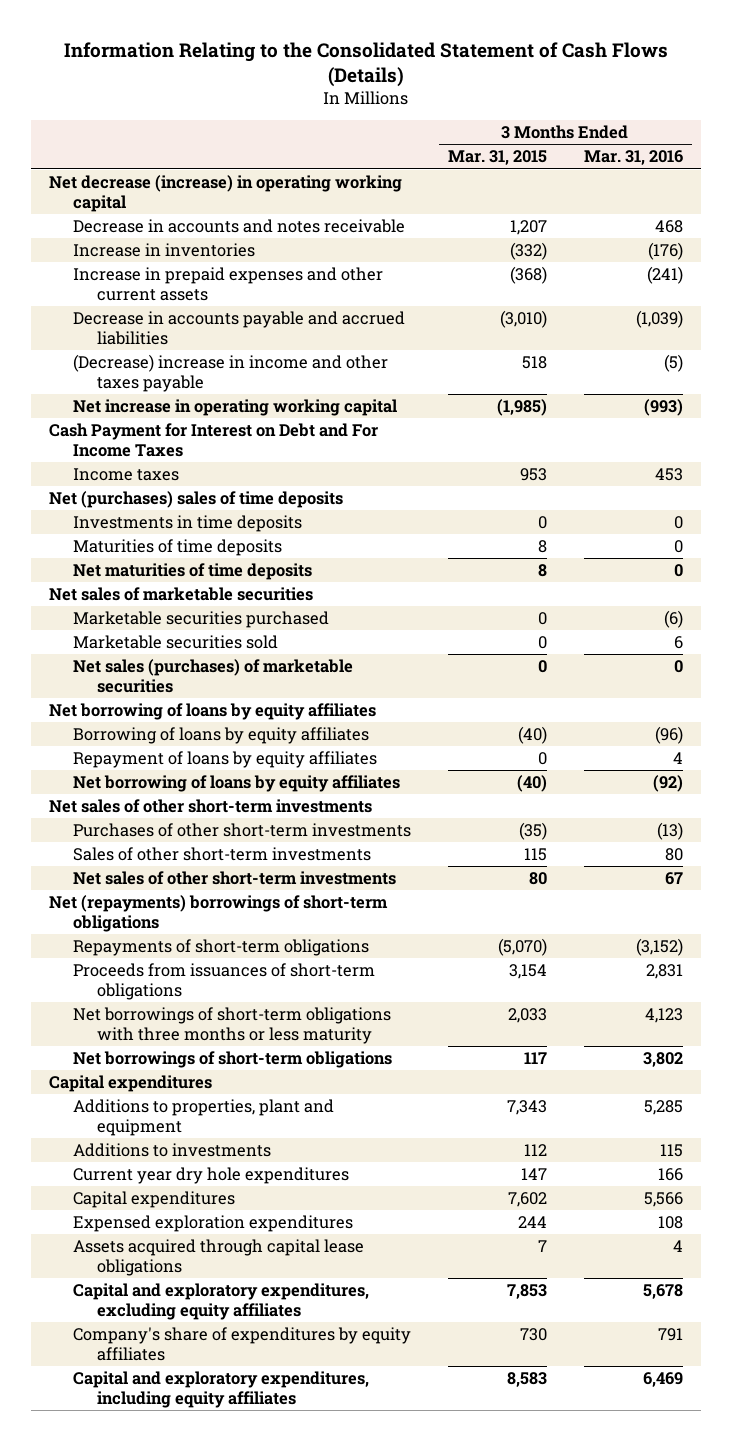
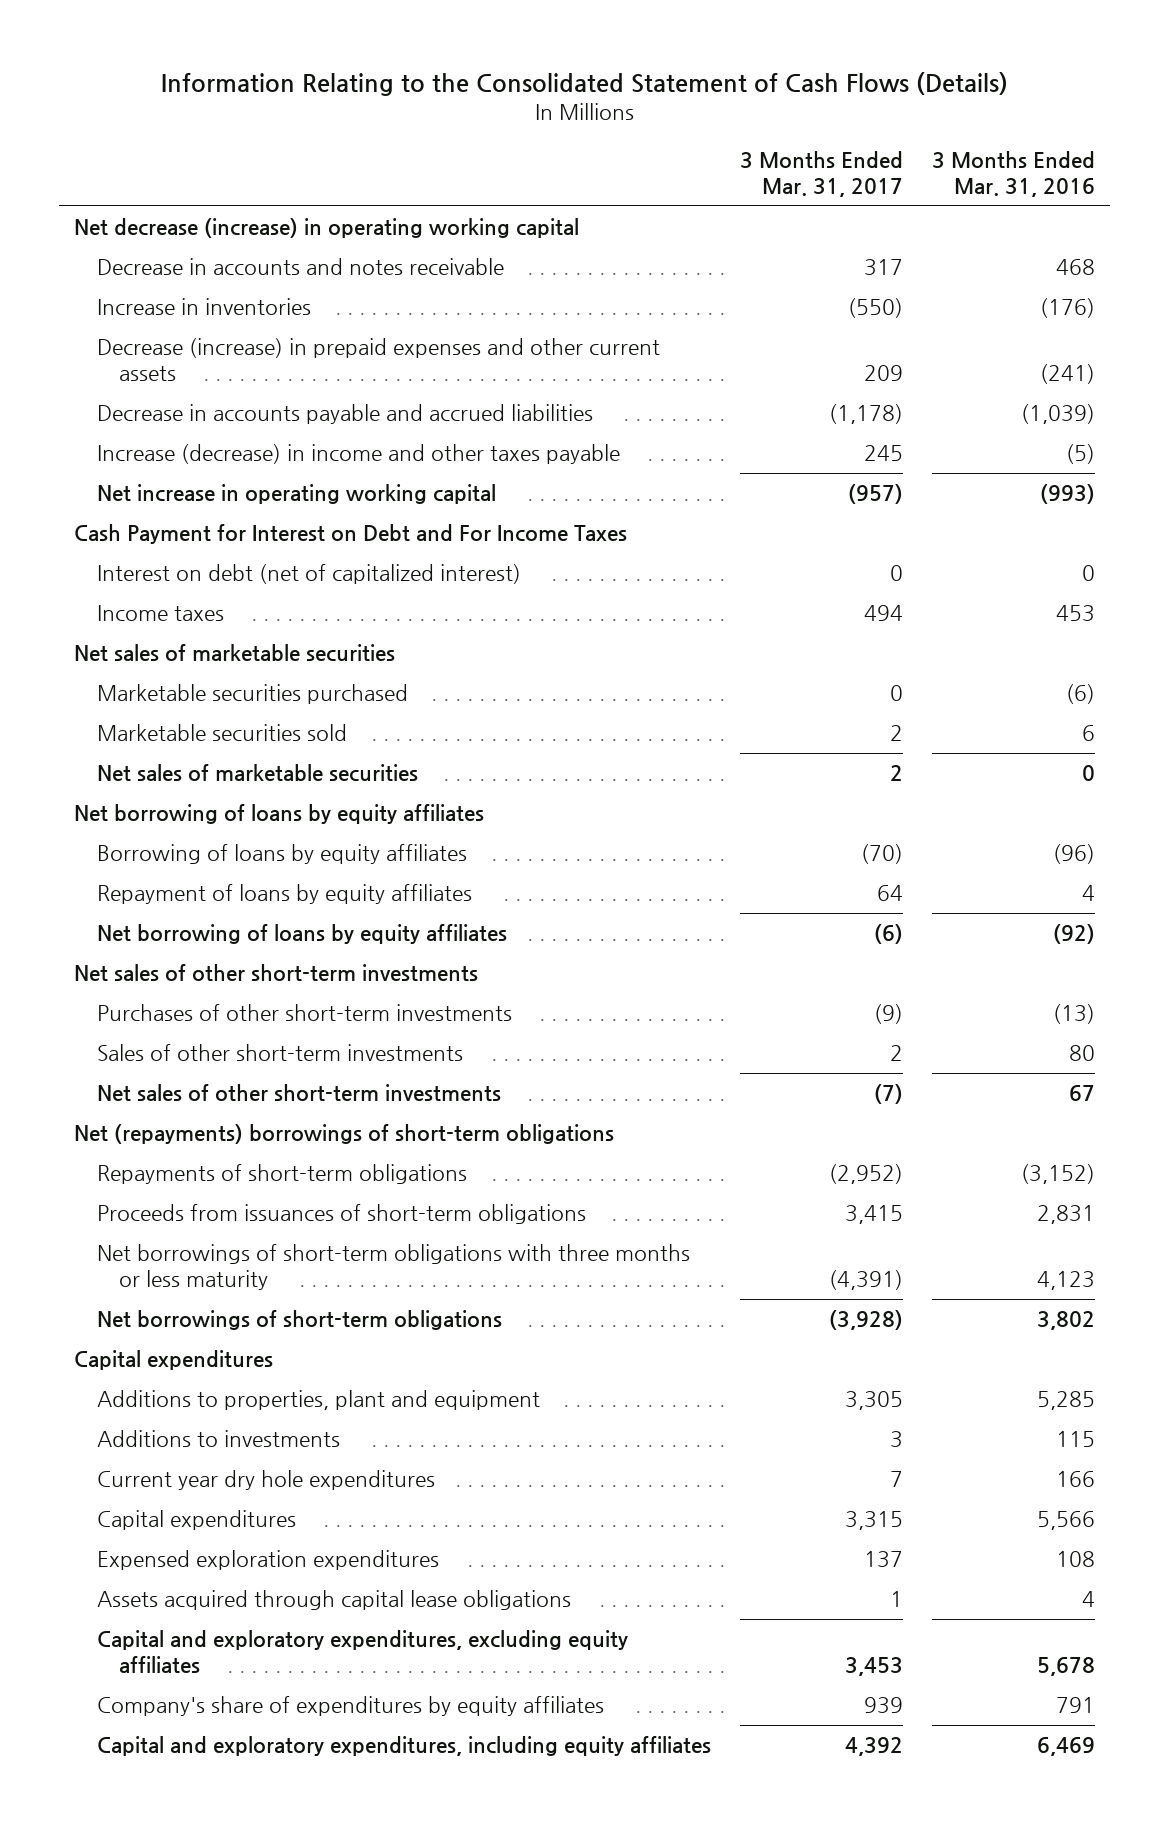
[447,150,547,166] Mar. 31, 2015 -> none
none -> [739,150,903,197] 3 Months Ended Mar. 31, 2017
[73,266,384,301] Increase in prepaid expenses and other current assets -> [96,338,660,382] Decrease (increase) in prepaid expenses and other current assets
[73,353,389,392] (Decrease) increase in income and other taxes payable -> [96,444,620,465] Increase (decrease) in income and other taxes payable
none -> [96,564,521,585] Interest on debt (net of capitalized interest)
[49,490,344,508] Net (purchases) sales of time deposits -> none
[73,514,303,532] Investments in time deposits -> none
[73,538,283,556] Maturities of time deposits -> none
[73,562,313,580] Net maturities of time deposits -> none
[73,658,354,693] Net sales (purchases) of marketable securities -> [96,764,418,783] Net sales of marketable securities

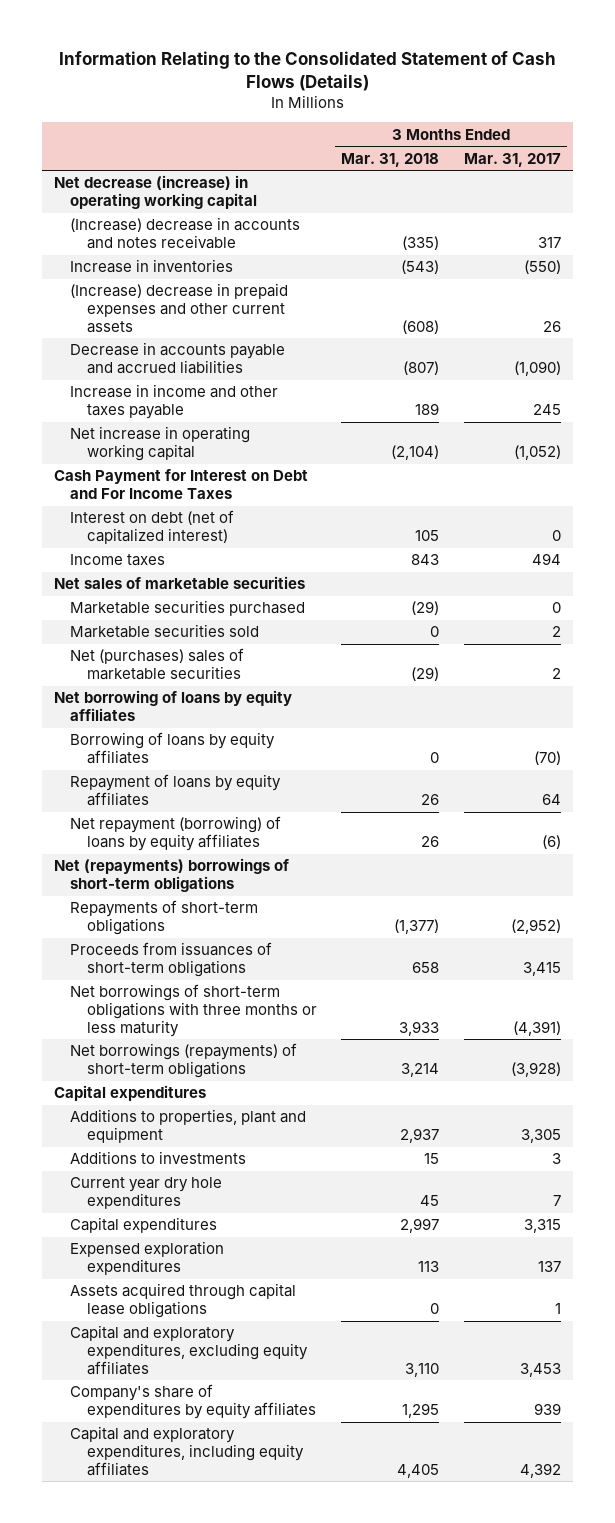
[932,150,1096,197] 3 Months Ended Mar. 31, 2016 -> none
none -> [341,152,440,167] Mar. 31, 2018
[96,258,504,276] Decrease in accounts and notes receivable -> [70,217,301,250] (Increase) decrease in accounts and notes receivable
[96,338,660,382] Decrease (increase) in prepaid expenses and other current assets -> [70,283,289,333] (Increase) decrease in prepaid expenses and other current assets
[863,365,903,382] 209 -> [543,320,562,332] 26
[828,404,903,425] (1,178) -> [514,361,562,377] (1,090)
[96,444,620,465] Increase (decrease) in income and other taxes payable -> [70,384,279,420] Increase in income and other taxes payable
[847,484,903,505] (957) -> [514,445,562,461] (1,052)
[96,764,418,783] Net sales of marketable securities -> [70,648,245,681] Net (purchases) sales of marketable securities
[73,964,478,982] Net sales of other short-term investments -> none
[96,1004,512,1022] Purchases of other short-term investments -> none
[96,1044,463,1062] Sales of other short-term investments -> none
[96,1084,501,1102] Net sales of other short-term investments -> none
[96,924,507,945] Net borrowing of loans by equity affiliates -> [70,816,282,852] Net repayment (borrowing) of loans by equity affiliates
[96,1310,502,1331] Net borrowings of short-term obligations -> [70,1043,298,1079] Net borrowings (repayments) of short-term obligations

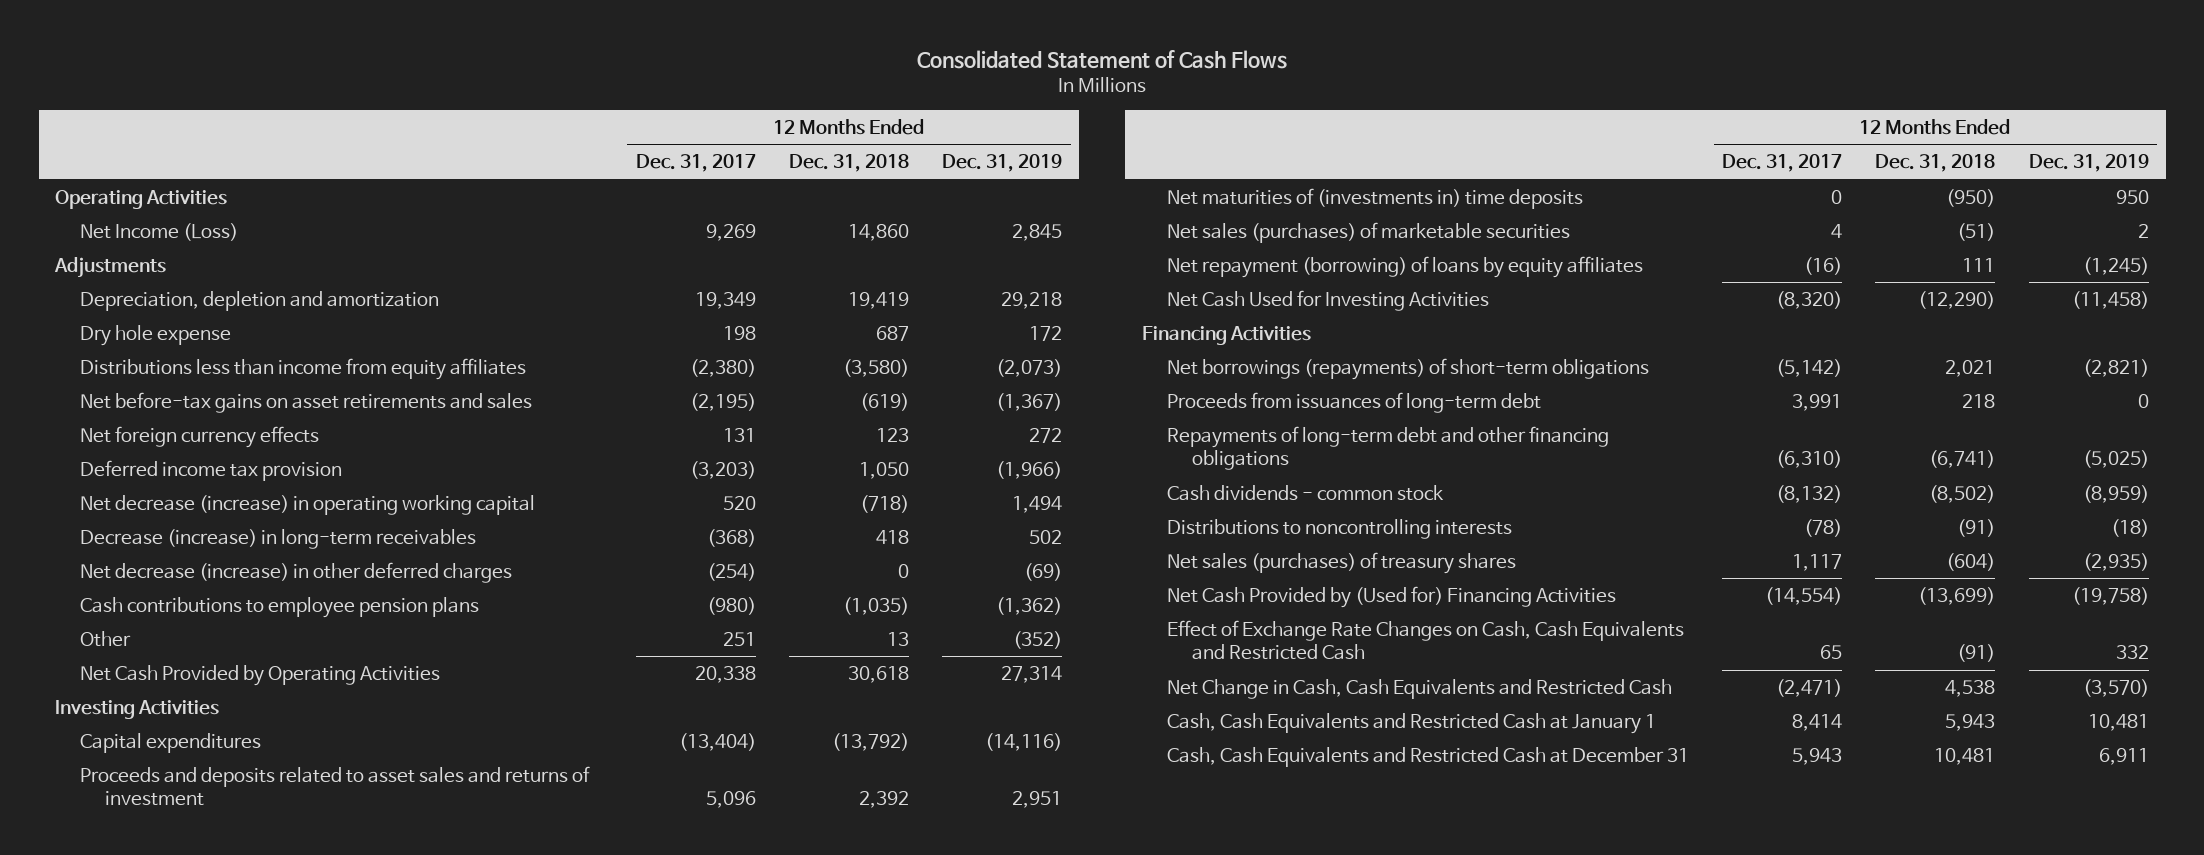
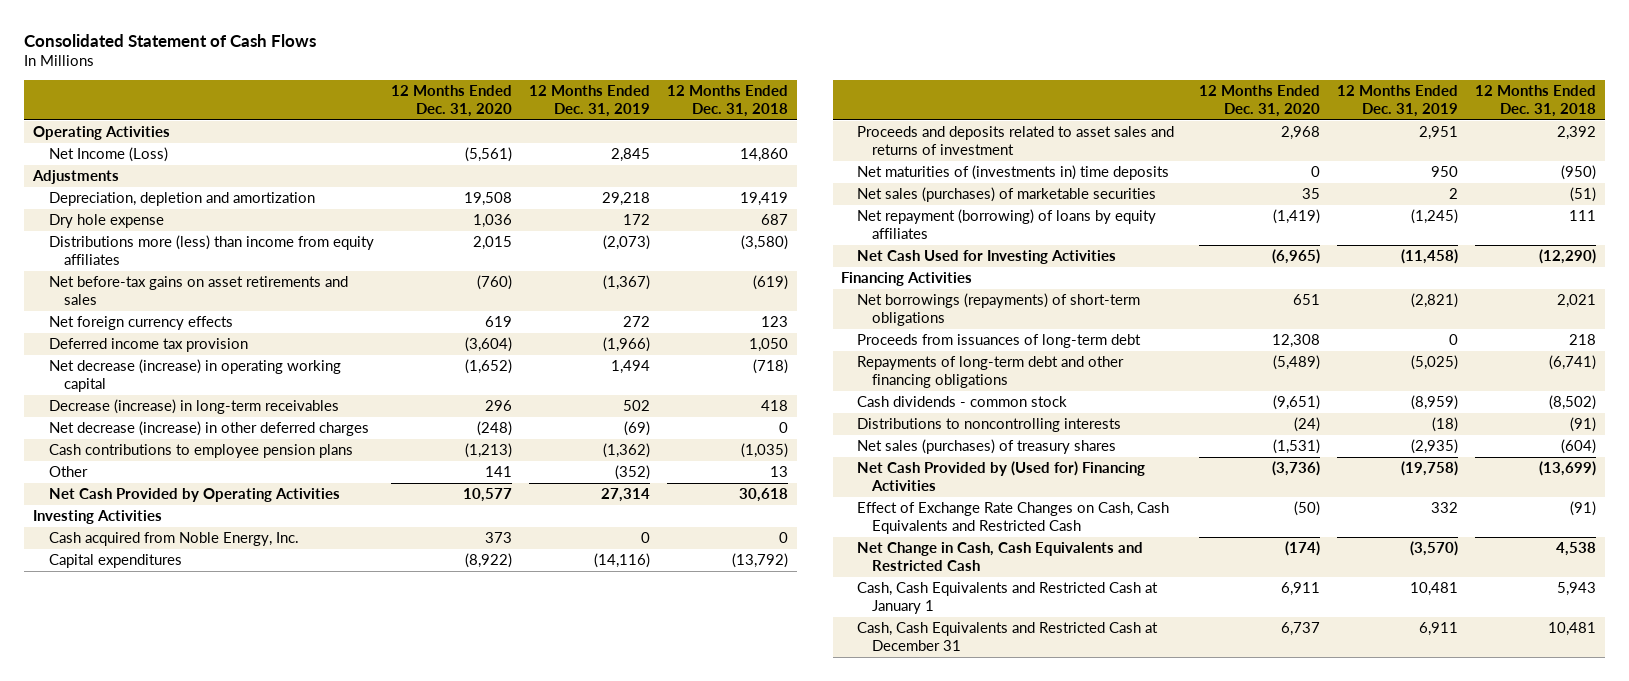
[635,154,756,173] Dec. 31, 2017 -> none
none -> [390,85,512,117] 12 Months Ended Dec. 31, 2020
[80,357,527,380] Distributions less than income from equity affiliates -> [48,235,374,265] Distributions more (less) than income from equity affiliates
none -> [48,532,299,547] Cash acquired from Noble Energy, Inc.

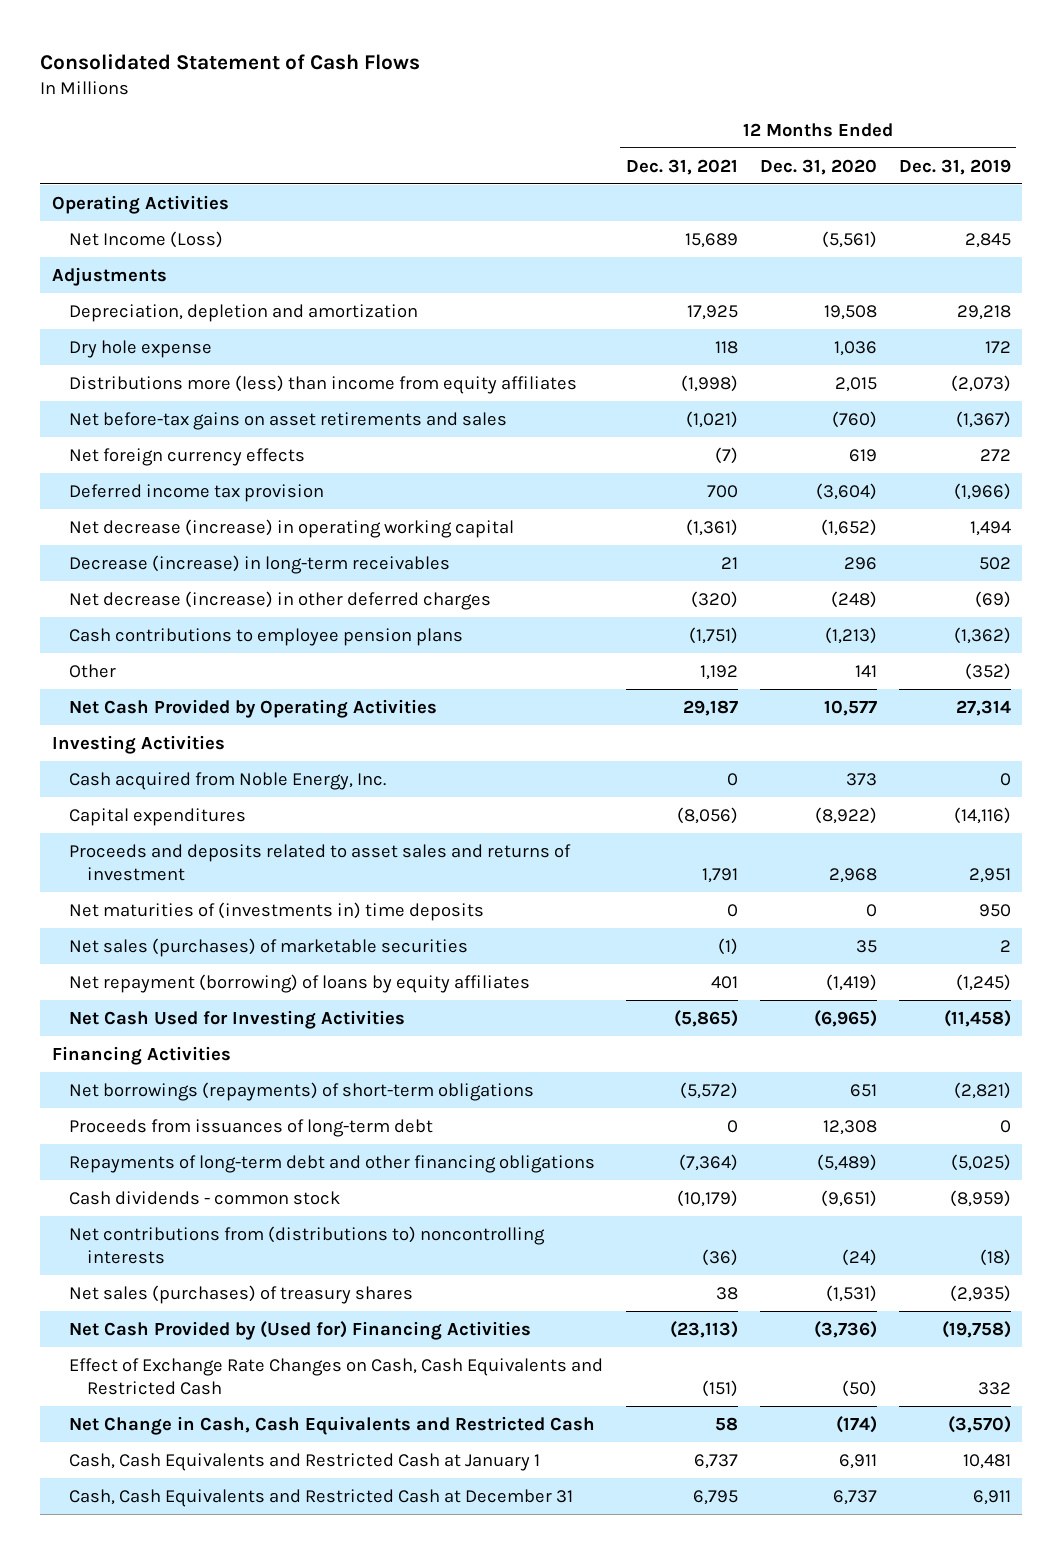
[667,85,789,117] 12 Months Ended Dec. 31, 2018 -> none
none -> [625,158,738,175] Dec. 31, 2021
[856,418,1121,433] Distributions to noncontrolling interests -> [69,1225,546,1265] Net contributions from (distributions to) noncontrolling interests

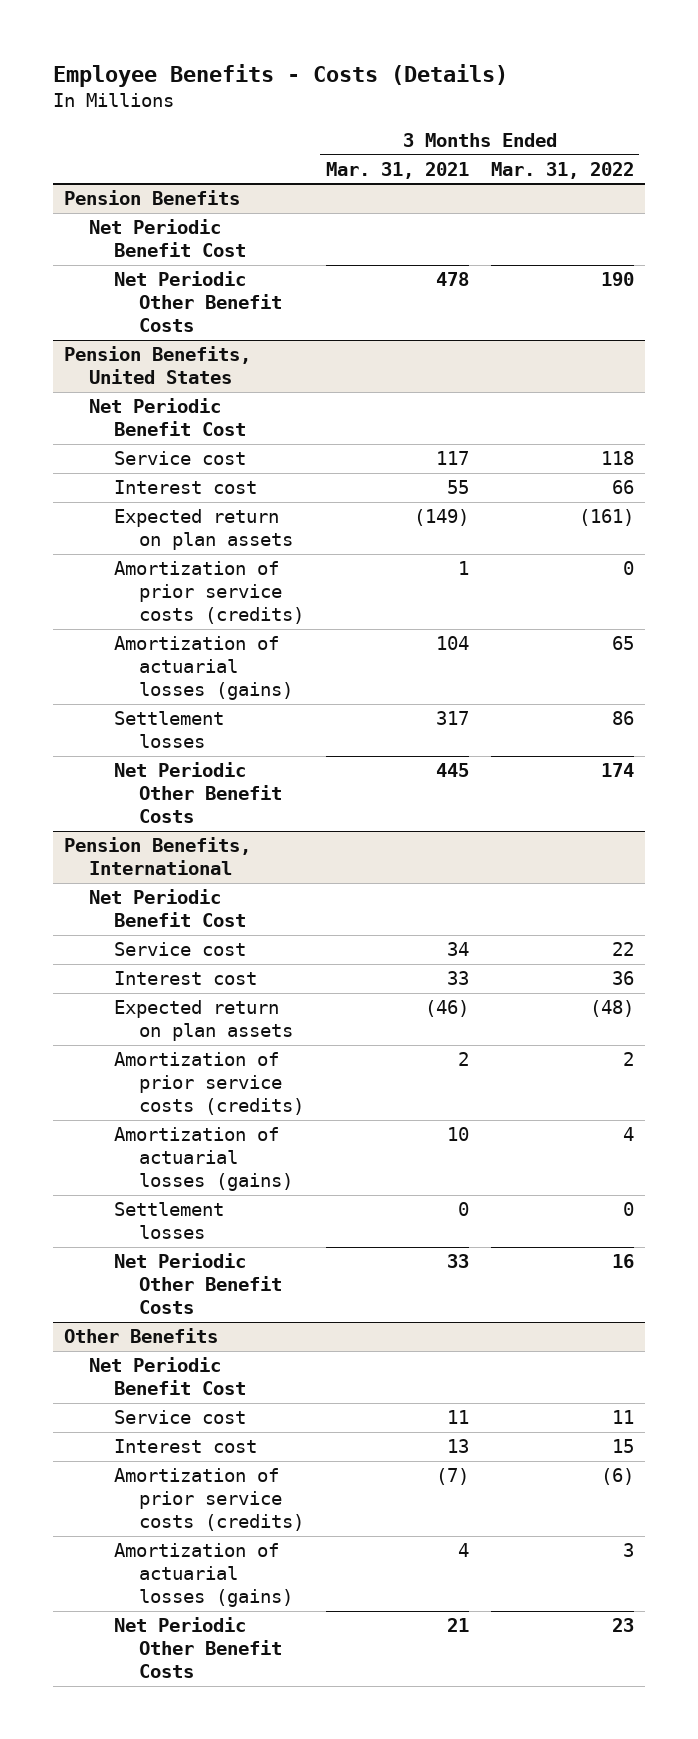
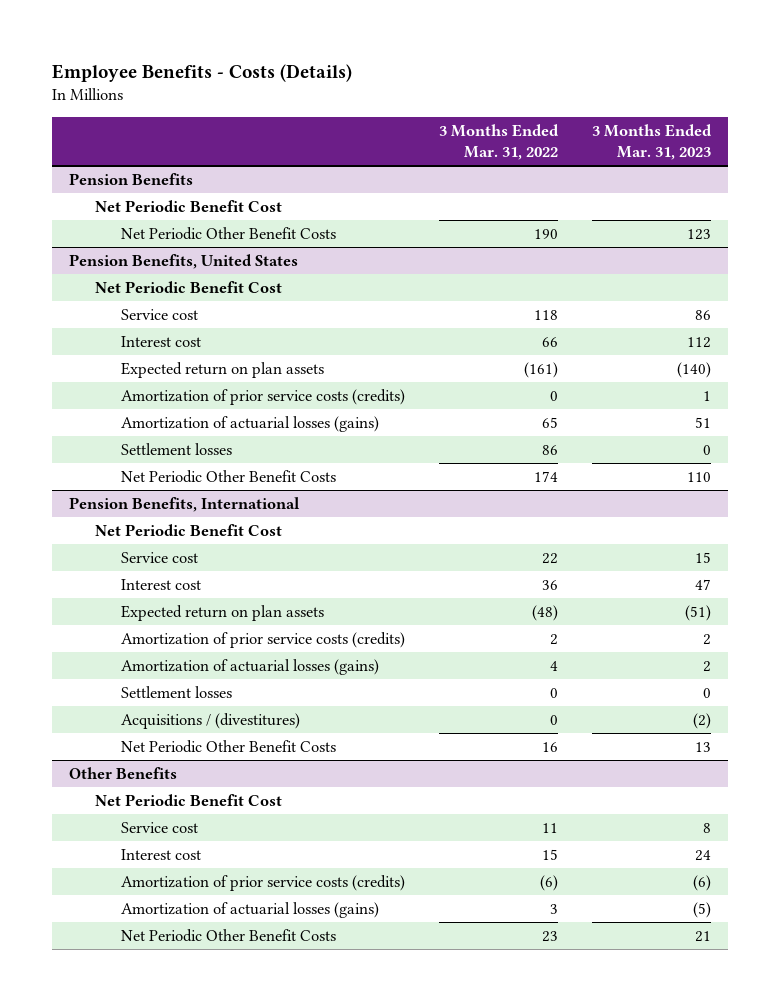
[325,161,469,179] Mar. 31, 2021 -> none
none -> [591,123,712,161] 3 Months Ended Mar. 31, 2023
none -> [121,713,301,730] Acquisitions / (divestitures)

